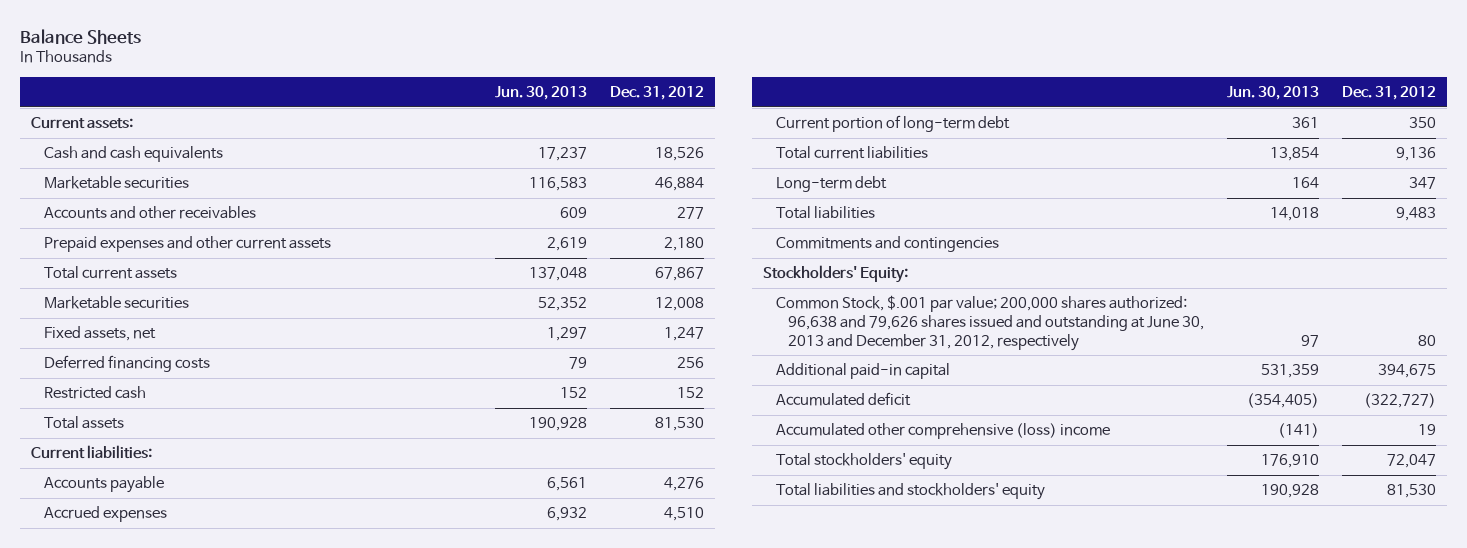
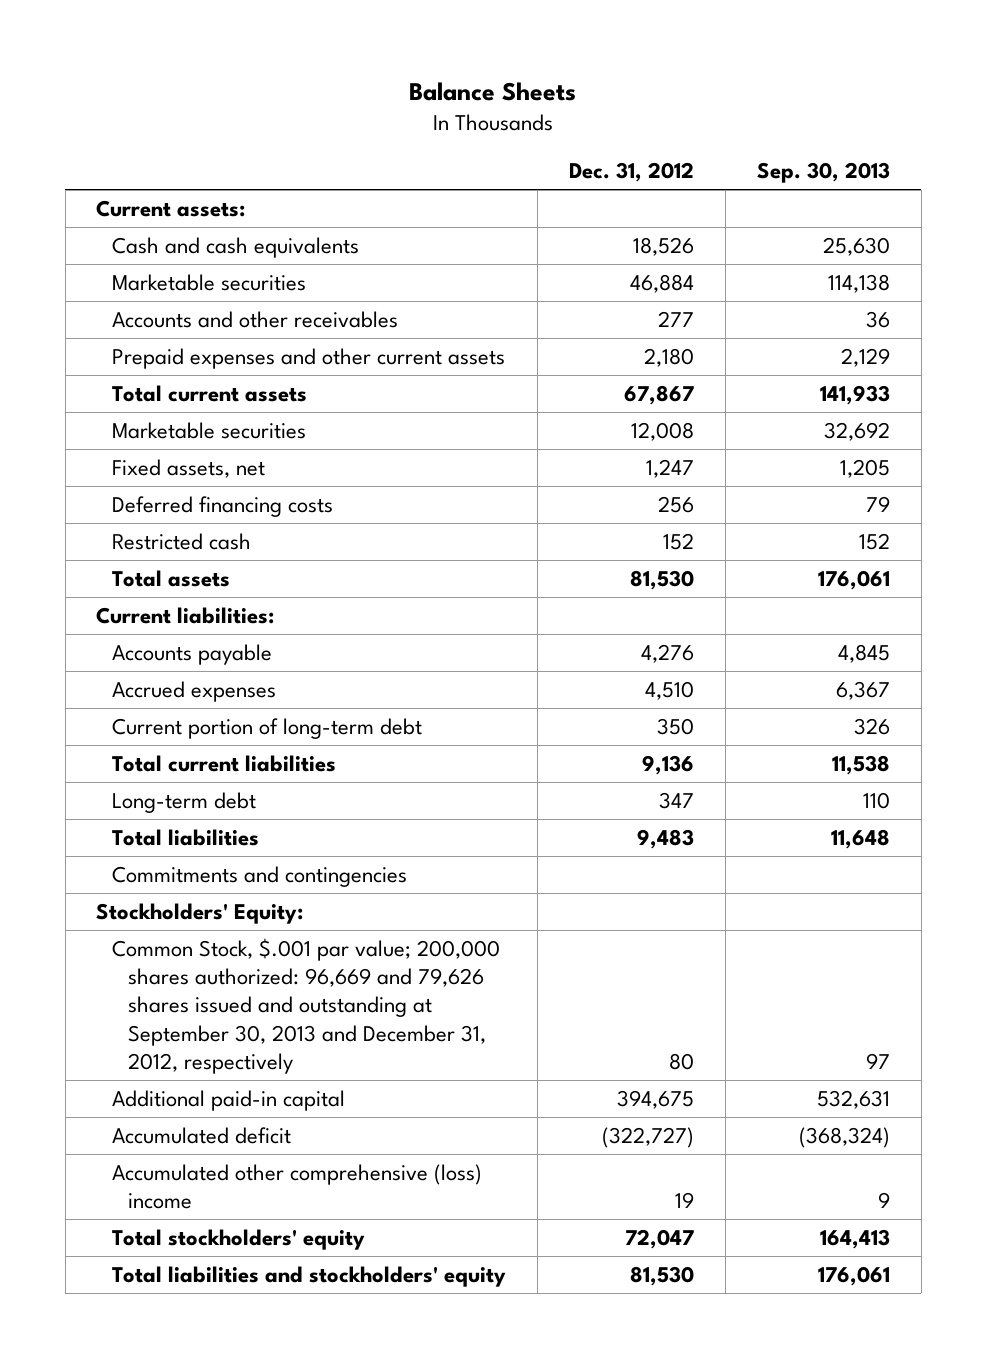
[495,86,588,101] Jun. 30, 2013 -> none
none -> [756,162,890,184] Sep. 30, 2013
[775,295,1205,351] Common Stock, $.001 par value; 200,000 shares authorized: 96,638 and 79,626 shares issued and outstanding at June 30, 2013 and December 31, 2012, respectively -> [112,937,501,1074] Common Stock, $.001 par value; 200,000 shares authorized: 96,669 and 79,626 shares issued and outstanding at September 30, 2013 and December 31, 2012, respectively

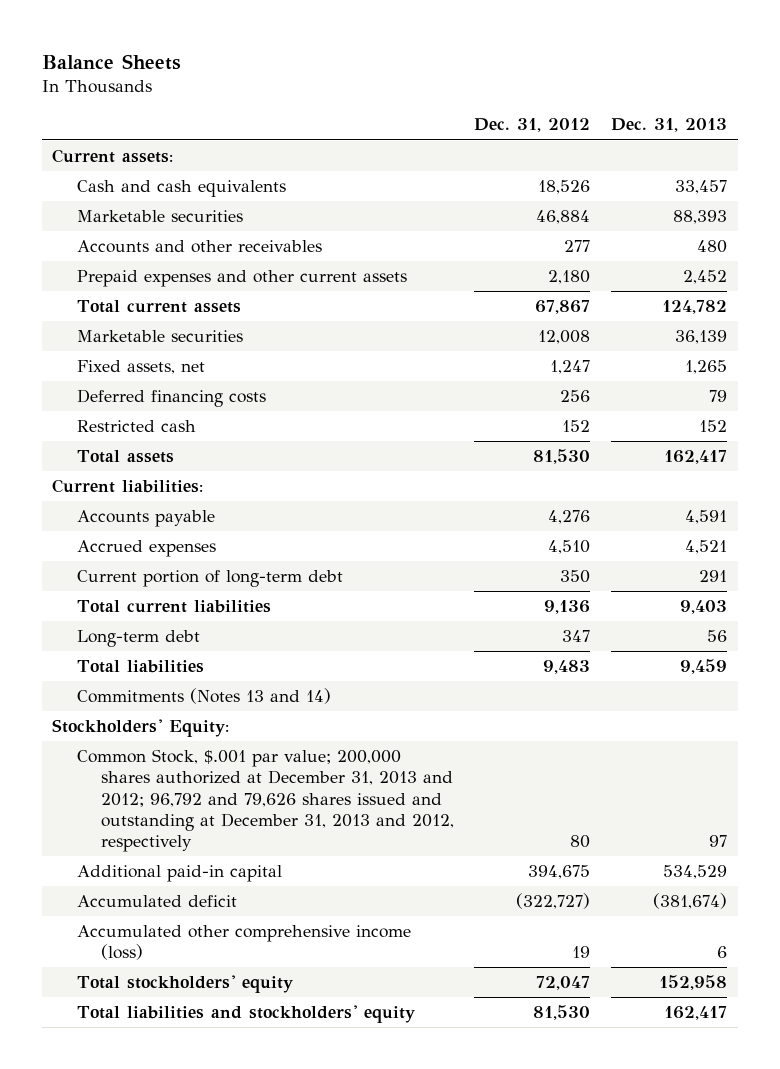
[756,162,890,184] Sep. 30, 2013 -> none
none -> [611,118,728,133] Dec. 31, 2013
[112,865,408,887] Commitments and contingencies -> [76,688,331,705] Commitments (Notes 13 and 14)
[112,937,501,1074] Common Stock, $.001 par value; 200,000 shares authorized: 96,669 and 79,626 shares issued and outstanding at September 30, 2013 and December 31, 2012, respectively -> [76,749,454,853] Common Stock, $.001 par value; 200,000 shares authorized at December 31, 2013 and 2012; 96,792 and 79,626 shares issued and outstanding at December 31, 2013 and 2012, respectively
[112,1163,483,1210] Accumulated other comprehensive (loss) income -> [76,925,411,961] Accumulated other comprehensive income (loss)

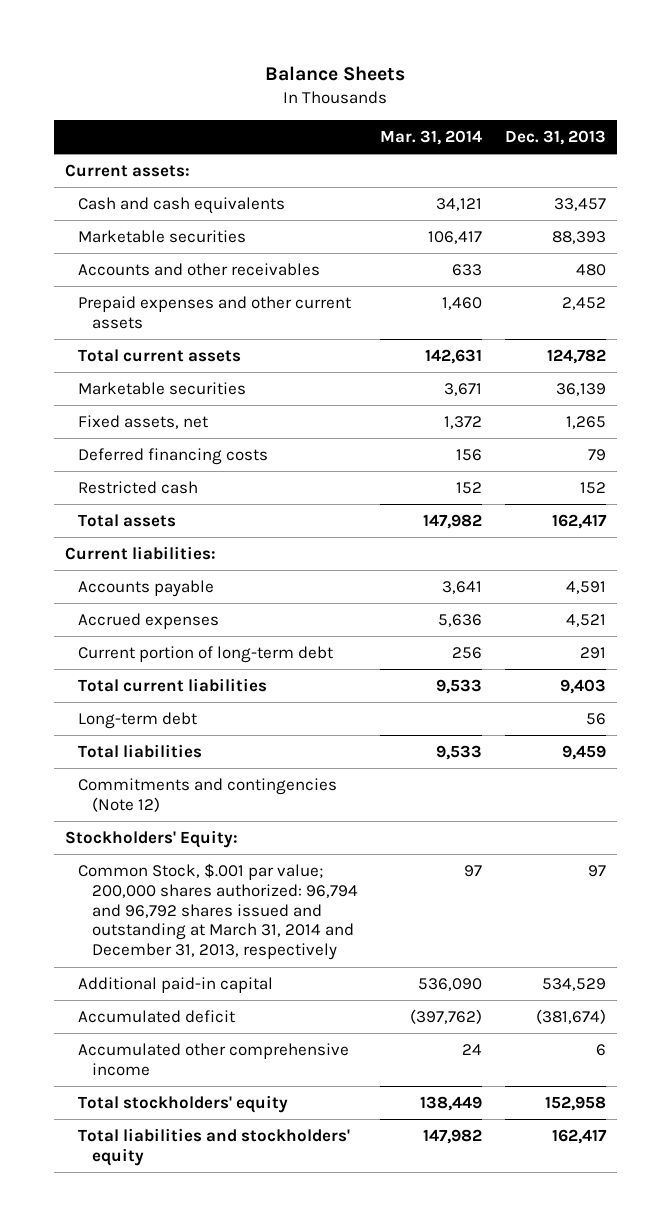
[474,118,591,133] Dec. 31, 2012 -> none
none -> [380,129,483,145] Mar. 31, 2014
[76,688,331,705] Commitments (Notes 13 and 14) -> [78,778,338,812] Commitments and contingencies (Note 12)
[76,749,454,853] Common Stock, $.001 par value; 200,000 shares authorized at December 31, 2013 and 2012; 96,792 and 79,626 shares issued and outstanding at December 31, 2013 and 2012, respectively -> [78,863,358,961] Common Stock, $.001 par value; 200,000 shares authorized: 96,794 and 96,792 shares issued and outstanding at March 31, 2014 and December 31, 2013, respectively
[76,925,411,961] Accumulated other comprehensive income (loss) -> [78,1043,350,1076] Accumulated other comprehensive income

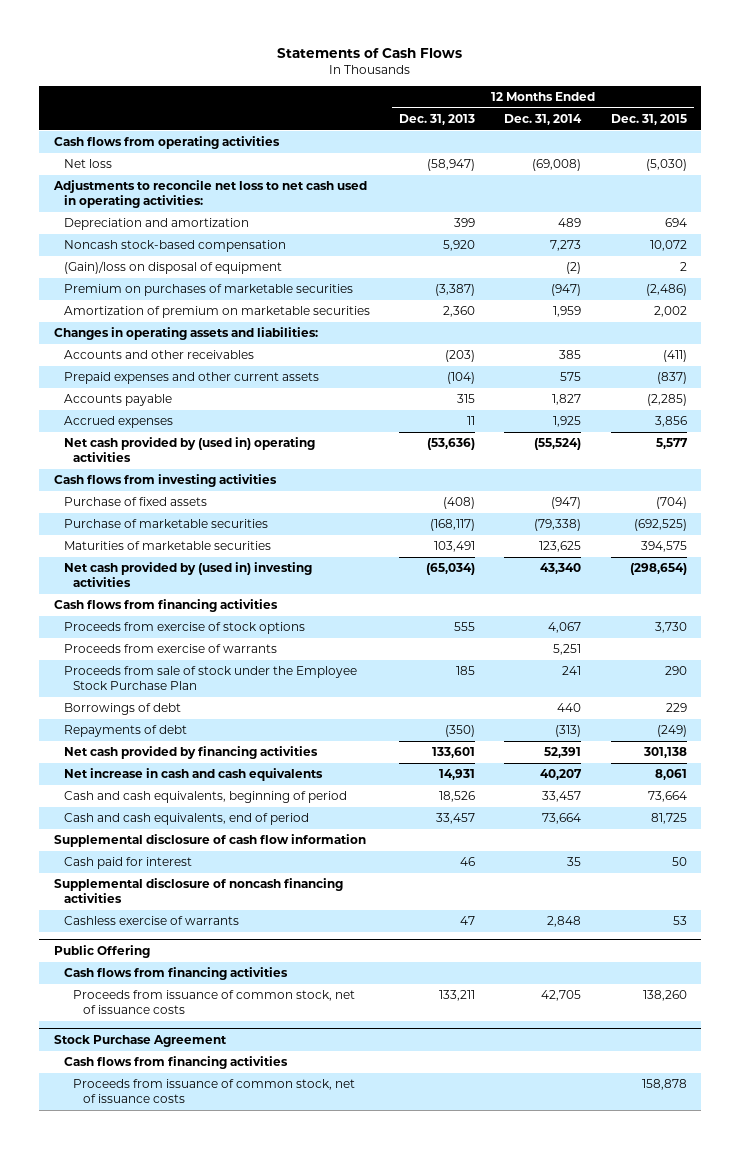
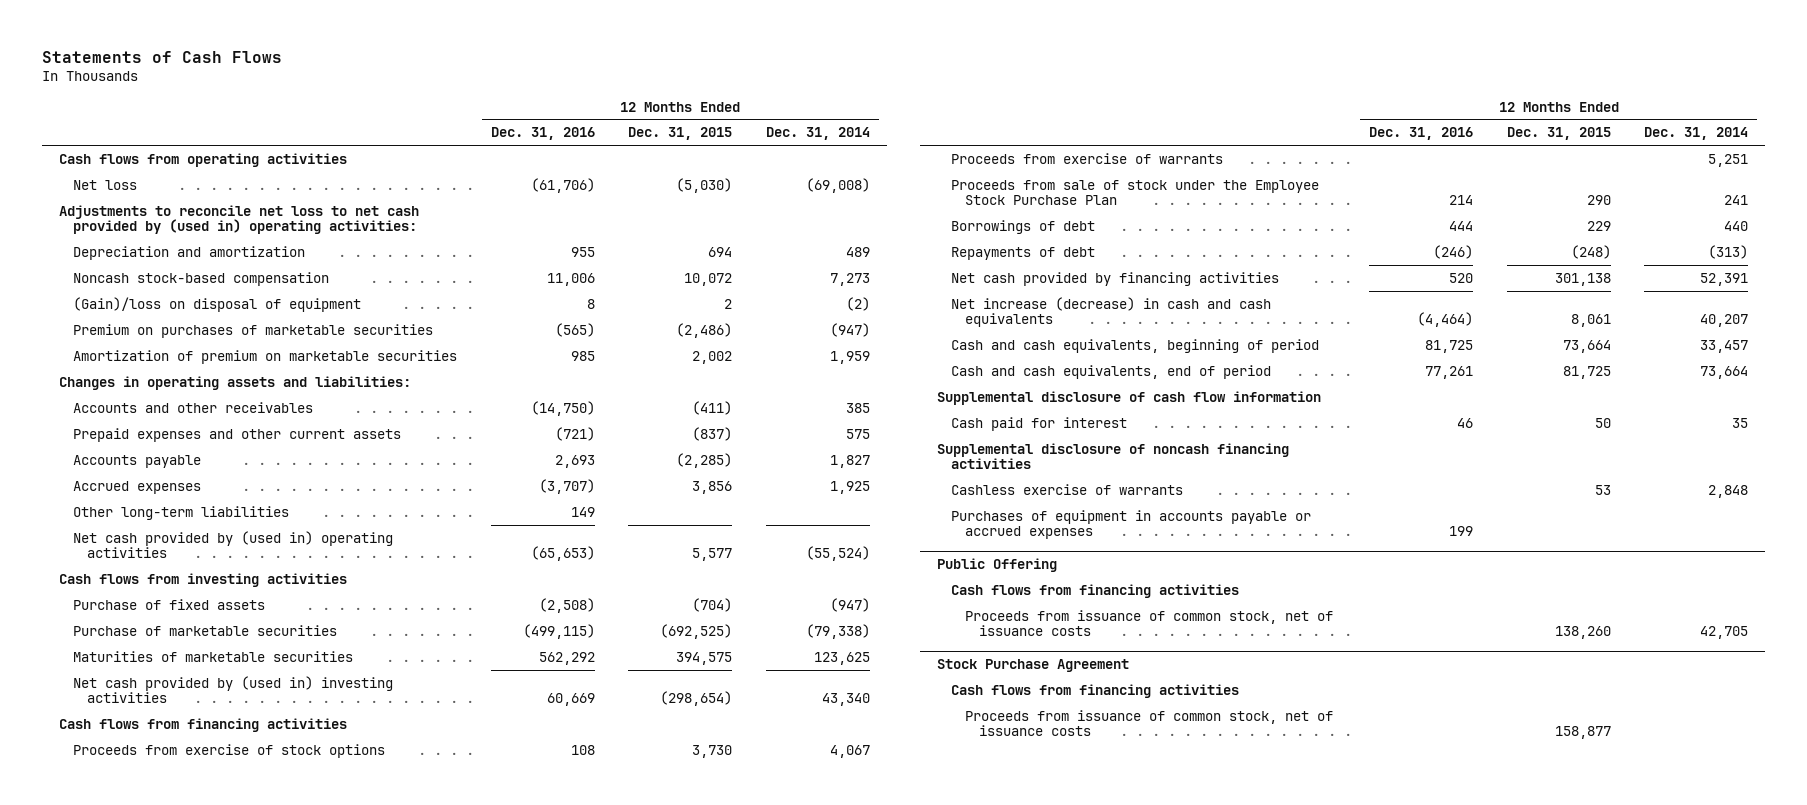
[398,113,475,125] Dec. 31, 2013 -> none
none -> [490,127,595,141] Dec. 31, 2016
[53,180,368,209] Adjustments to reconcile net loss to net cash used in operating activities: -> [58,204,419,235] Adjustments to reconcile net loss to net cash provided by (used in) operating activities:
none -> [72,505,289,520] Other long-term liabilities
[656,725,687,738] (249) -> [1570,244,1611,259] (248)
[63,768,323,782] Net increase in cash and cash equivalents -> [951,296,1272,328] Net increase (decrease) in cash and cash equivalents
none -> [951,509,1312,540] Purchases of equipment in accounts payable or accrued expenses
[641,1079,687,1091] 158,878 -> [1554,726,1611,740] 158,877

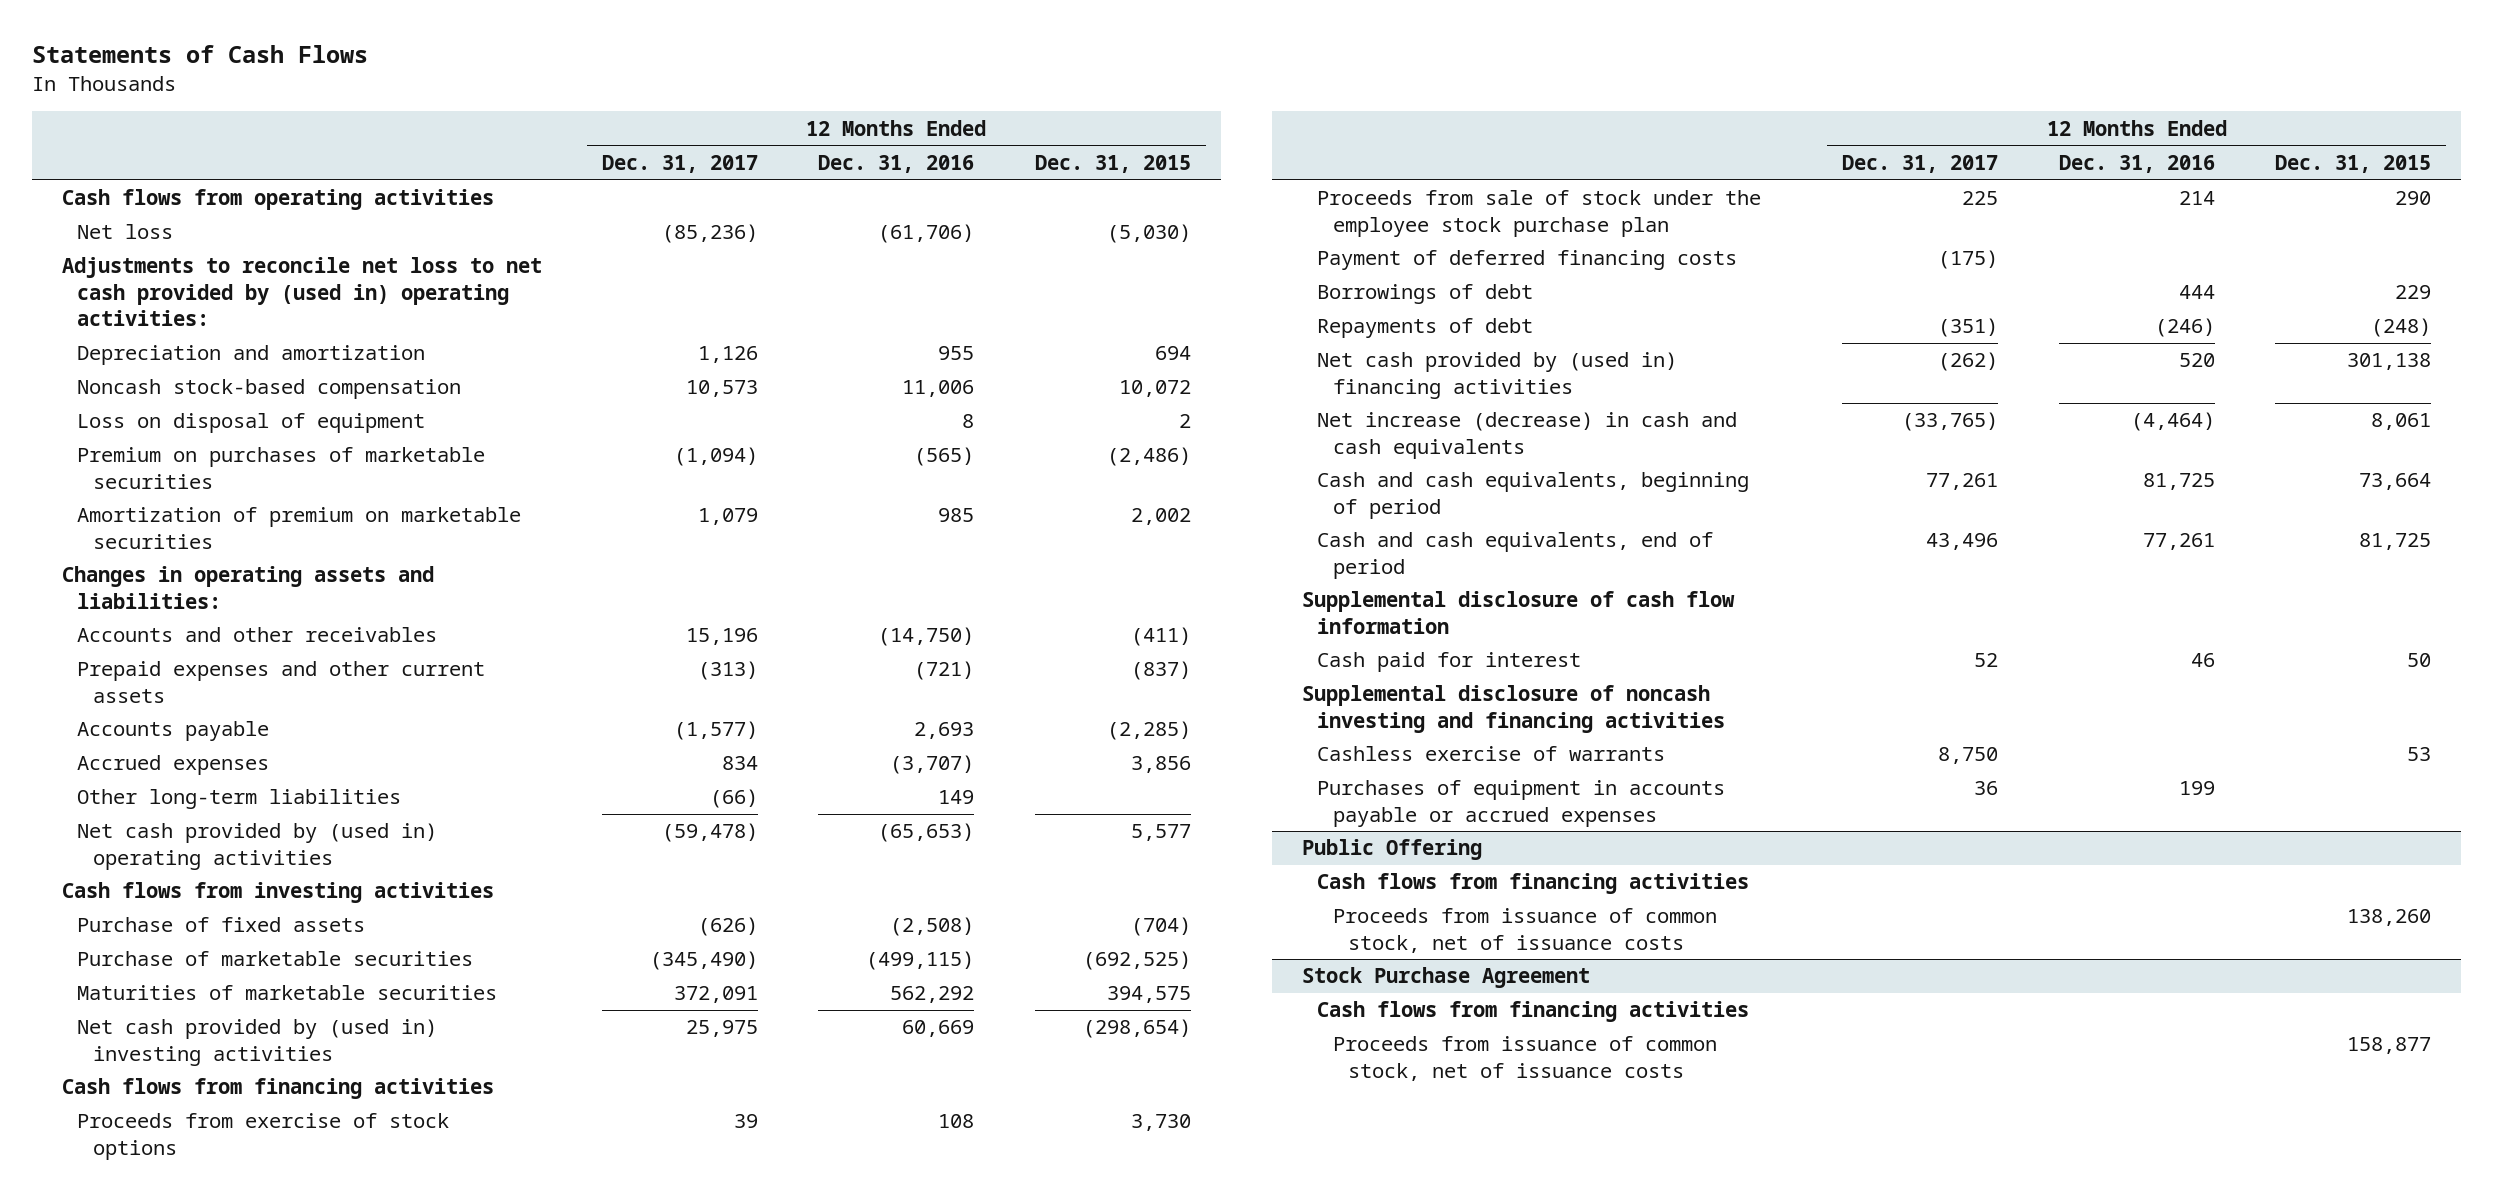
[766,127,871,141] Dec. 31, 2014 -> none
none -> [602,155,759,174] Dec. 31, 2017
[72,296,361,312] (Gain)/loss on disposal of equipment -> [77,413,426,434] Loss on disposal of equipment
[951,152,1224,164] Proceeds from exercise of warrants -> none
[951,179,1320,206] Proceeds from sale of stock under the Employee Stock Purchase Plan -> [1317,190,1762,237] Proceeds from sale of stock under the employee stock purchase plan
none -> [1317,250,1738,271] Payment of deferred financing costs
[951,271,1280,286] Net cash provided by financing activities -> [1317,352,1678,399] Net cash provided by (used in) financing activities
[937,442,1290,470] Supplemental disclosure of noncash financing activities -> [1302,685,1726,733] Supplemental disclosure of noncash investing and financing activities

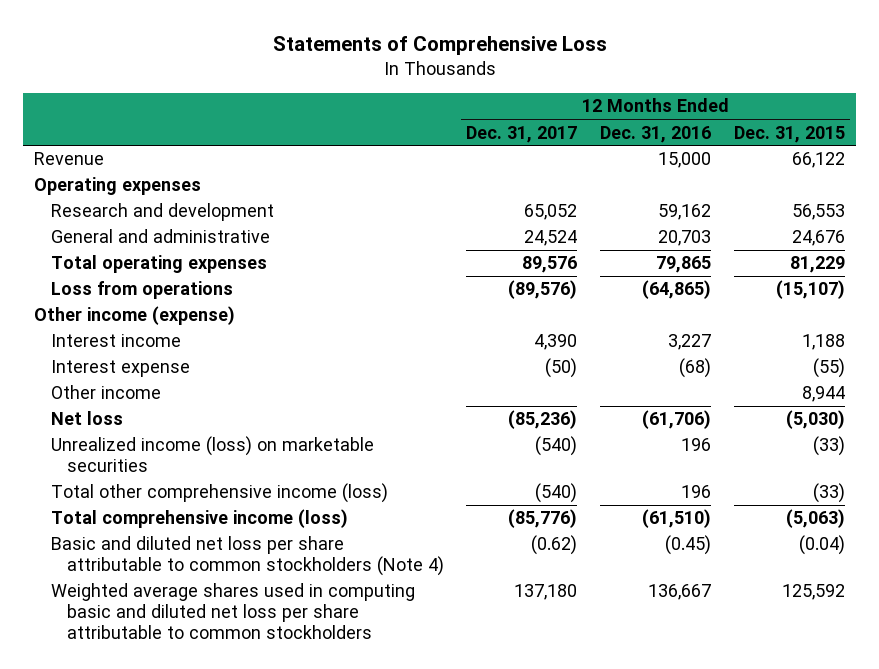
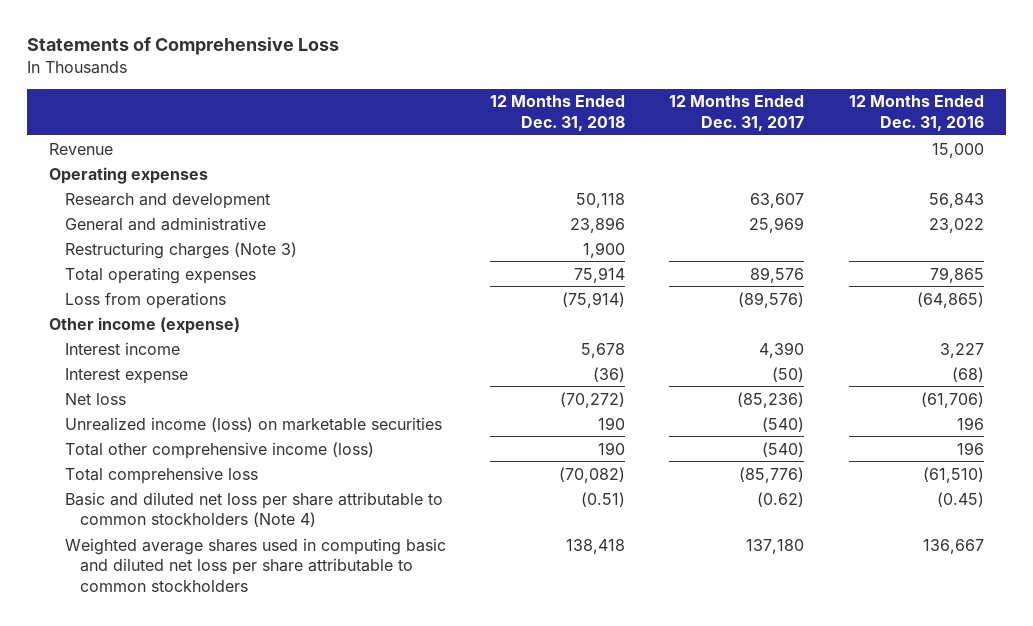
[733,125,845,143] Dec. 31, 2015 -> none
none -> [489,95,625,131] 12 Months Ended Dec. 31, 2018
[524,204,578,221] 65,052 -> [750,192,805,208] 63,607
[658,204,712,221] 59,162 -> [928,192,984,208] 56,843
[524,230,578,247] 24,524 -> [749,216,805,233] 25,969
[658,230,712,247] 20,703 -> [928,217,984,233] 23,022
none -> [64,241,297,259] Restructuring charges (Note 3)
[50,385,161,400] Other income -> none
[50,509,348,529] Total comprehensive income (loss) -> [64,466,258,484] Total comprehensive loss

